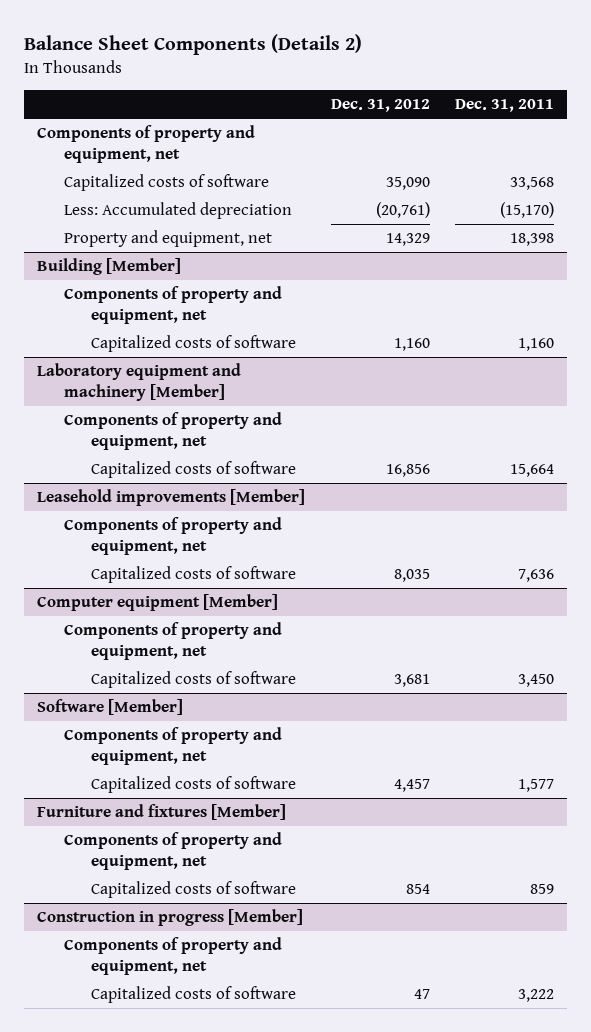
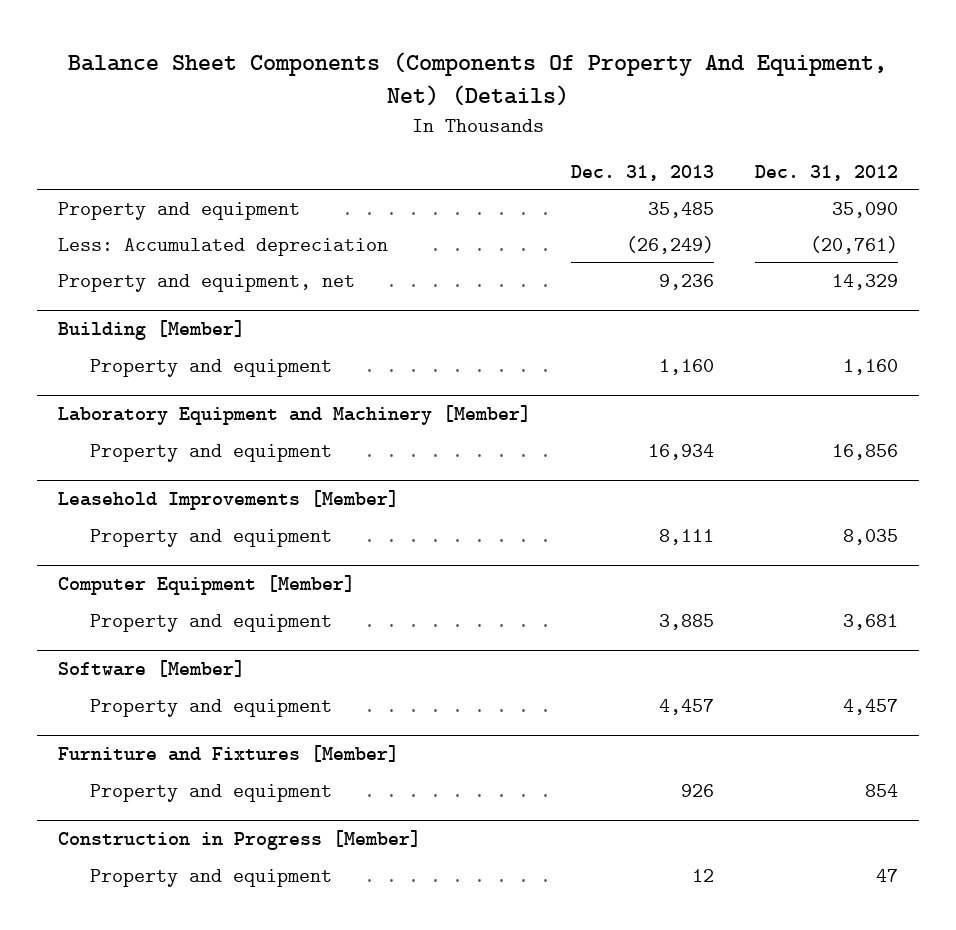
[24,34,363,56] Balance Sheet Components (Details 2) -> [67,52,887,107] Balance Sheet Components (Components Of Property And Equipment, Net) (Details)
[455,99,555,113] Dec. 31, 2011 -> none
none -> [571,164,715,181] Dec. 31, 2013
[37,125,256,164] Components of property and equipment, net -> none
[63,174,269,192] Capitalized costs of software -> [57,201,300,220] Property and equipment
[63,286,282,325] Components of property and equipment, net -> none
[63,412,282,451] Components of property and equipment, net -> none
[63,517,282,556] Components of property and equipment, net -> none
[63,622,282,661] Components of property and equipment, net -> none
[90,335,296,353] Capitalized costs of software -> [89,358,332,377] Property and equipment
[37,363,242,402] Laboratory equipment and machinery [Member] -> [57,405,531,426] Laboratory Equipment and Machinery [Member]
[90,461,296,479] Capitalized costs of software -> [89,443,332,462] Property and equipment
[37,489,306,507] Leasehold improvements [Member] -> [57,490,399,511] Leasehold Improvements [Member]
[90,566,296,584] Capitalized costs of software -> [89,528,332,547] Property and equipment
[37,594,279,612] Computer equipment [Member] -> [57,575,355,596] Computer Equipment [Member]
[90,671,296,689] Capitalized costs of software -> [89,613,332,632] Property and equipment
[63,727,282,766] Components of property and equipment, net -> none
[63,832,282,871] Components of property and equipment, net -> none
[63,937,282,976] Components of property and equipment, net -> none
[90,776,296,794] Capitalized costs of software -> [89,698,332,717] Property and equipment
[37,804,287,821] Furniture and fixtures [Member] -> [57,745,399,763] Furniture and Fixtures [Member]
[90,881,296,899] Capitalized costs of software -> [89,783,332,802] Property and equipment
[37,909,304,927] Construction in progress [Member] -> [57,830,421,851] Construction in Progress [Member]
[90,986,296,1004] Capitalized costs of software -> [89,868,332,887] Property and equipment

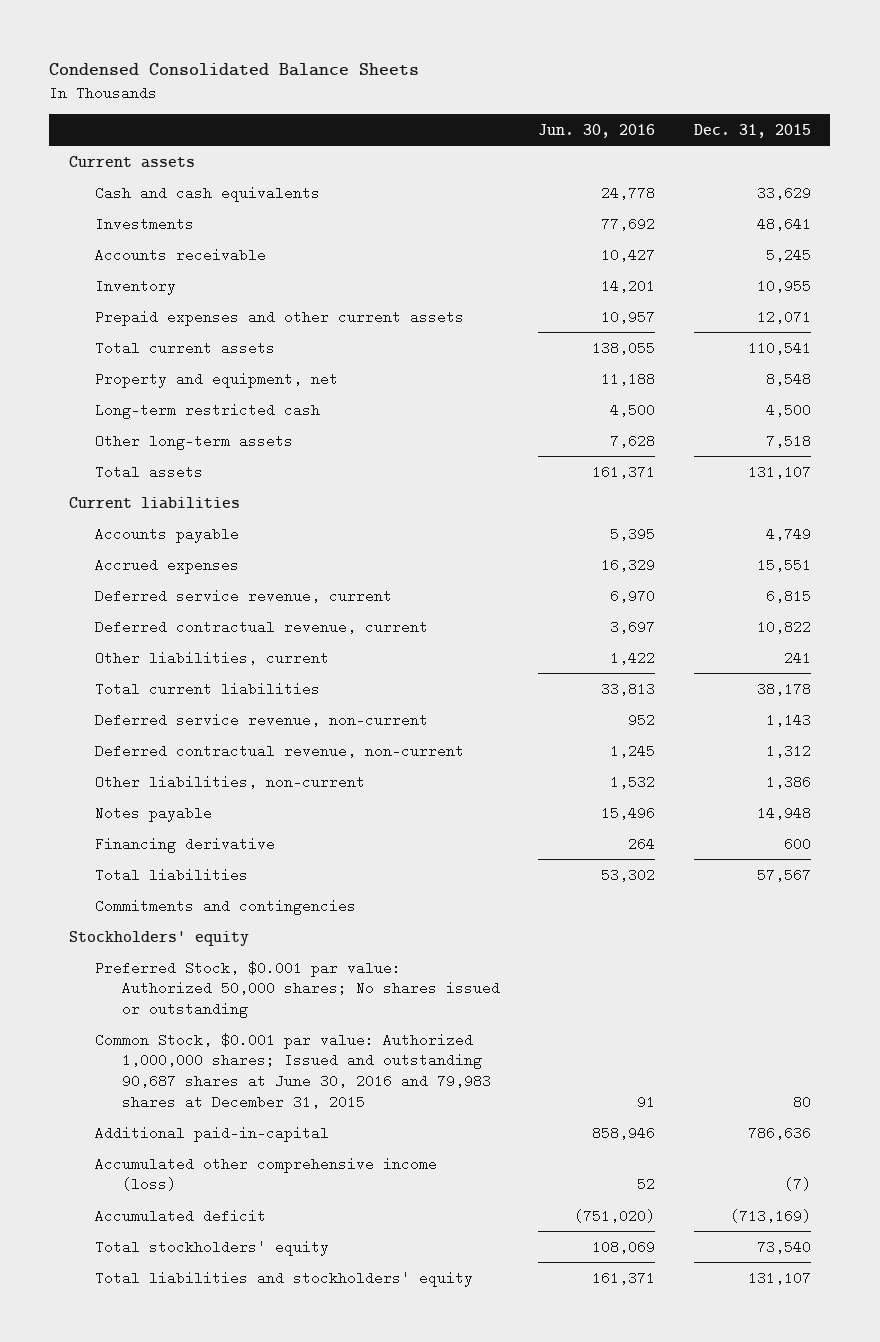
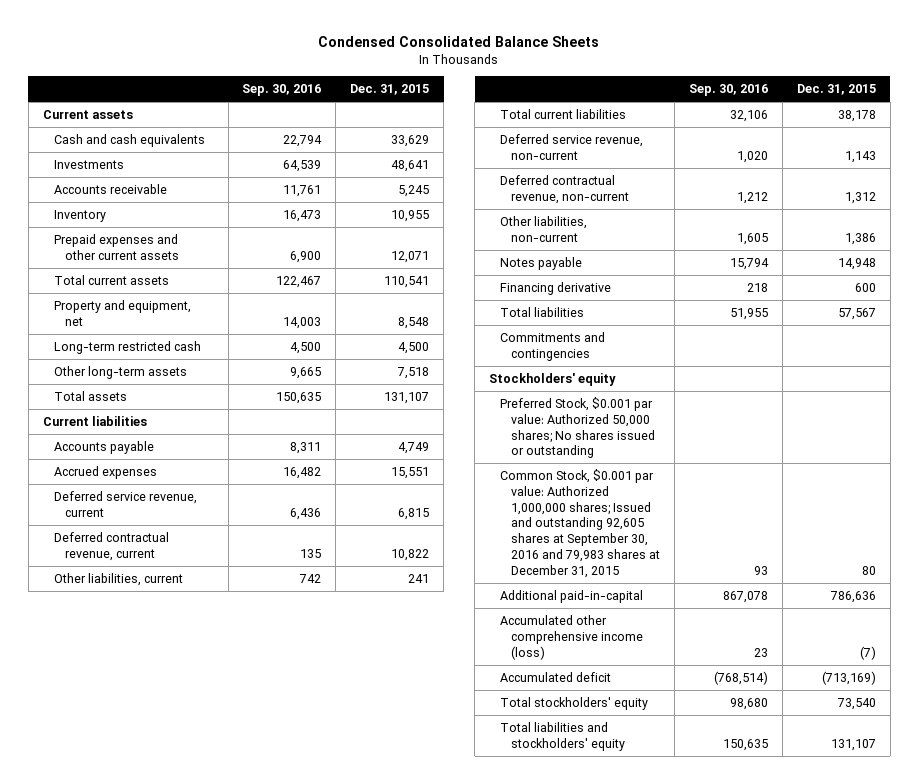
[538,123,656,138] Jun. 30, 2016 -> none
none -> [242,84,322,97] Sep. 30, 2016
[95,1032,491,1109] Common Stock, $0.001 par value: Authorized 1,000,000 shares; Issued and outstanding 90,687 shares at June 30, 2016 and 79,983 shares at December 31, 2015 -> [499,468,660,578] Common Stock, $0.001 par value: Authorized 1,000,000 shares; Issued and outstanding 92,605 shares at September 30, 2016 and 79,983 shares at December 31, 2015

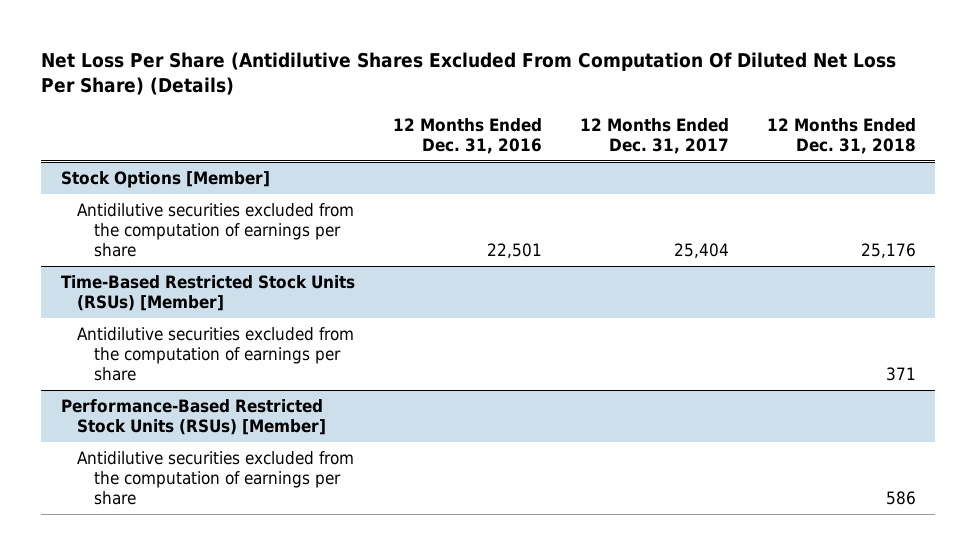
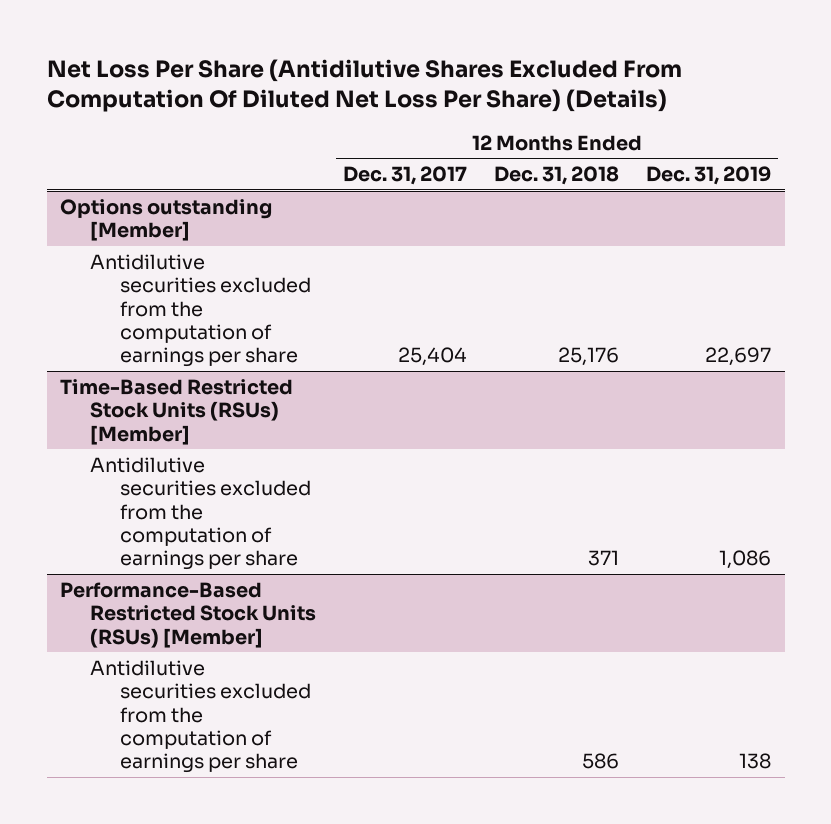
[392,117,542,154] 12 Months Ended Dec. 31, 2016 -> none
none -> [646,166,772,186] Dec. 31, 2019
[60,171,270,189] Stock Options [Member] -> [60,198,273,242] Options outstanding [Member]

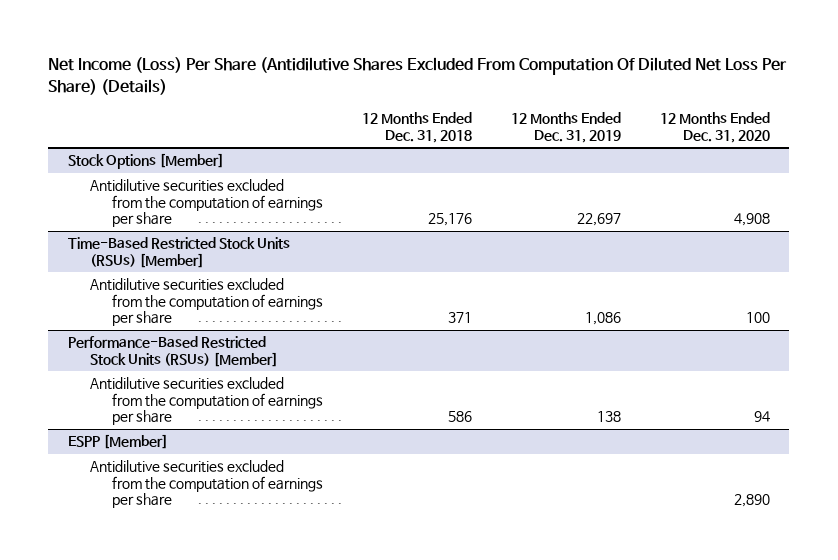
[46,58,682,113] Net Loss Per Share (Antidilutive Shares Excluded From Computation Of Diluted Net Loss Per Share) (Details) -> [48,57,788,95] Net Income (Loss) Per Share (Antidilutive Shares Excluded From Computation Of Diluted Net Loss Per Share) (Details)
[343,166,468,186] Dec. 31, 2017 -> none
none -> [659,112,770,143] 12 Months Ended Dec. 31, 2020
[60,198,273,242] Options outstanding [Member] -> [67,153,224,170] Stock Options [Member]
none -> [67,434,168,450] ESPP [Member]
none -> [89,460,323,509] Antidilutive securities excluded from the computation of earnings per share

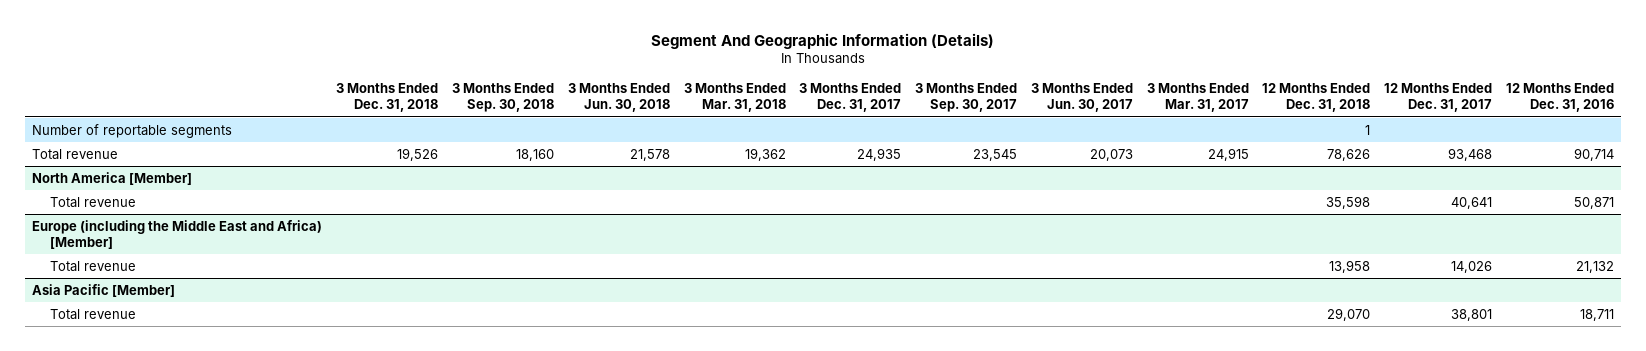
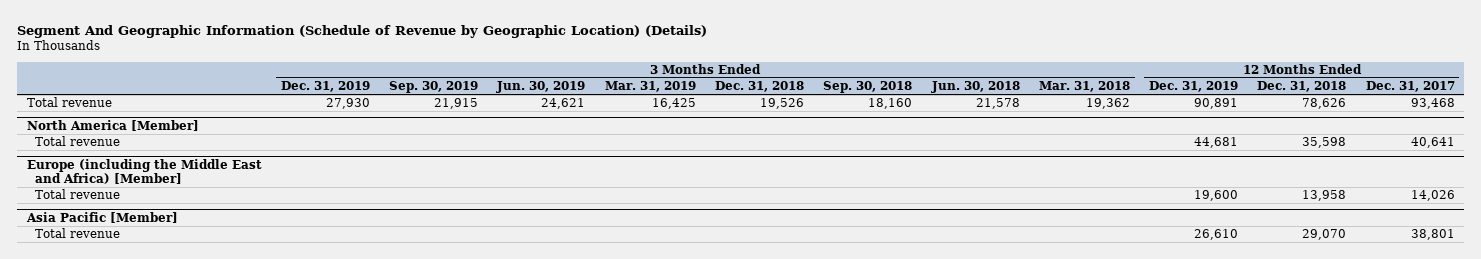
[651,32,995,49] Segment And Geographic Information (Details) -> [16,24,707,38] Segment And Geographic Information (Schedule of Revenue by Geographic Location) (Details)
[799,83,902,113] 3 Months Ended Dec. 31, 2017 -> none
[915,83,1018,113] 3 Months Ended Sep. 30, 2017 -> none
[1030,83,1133,113] 3 Months Ended Jun. 30, 2017 -> none
[1146,83,1249,113] 3 Months Ended Mar. 31, 2017 -> none
[1506,83,1615,113] 12 Months Ended Dec. 31, 2016 -> none
none -> [280,81,370,93] Dec. 31, 2019
none -> [389,81,479,94] Sep. 30, 2019
none -> [496,81,586,94] Jun. 30, 2019
none -> [604,81,696,93] Mar. 31, 2019
none -> [1149,81,1239,93] Dec. 31, 2019
[32,123,233,138] Number of reportable segments -> none

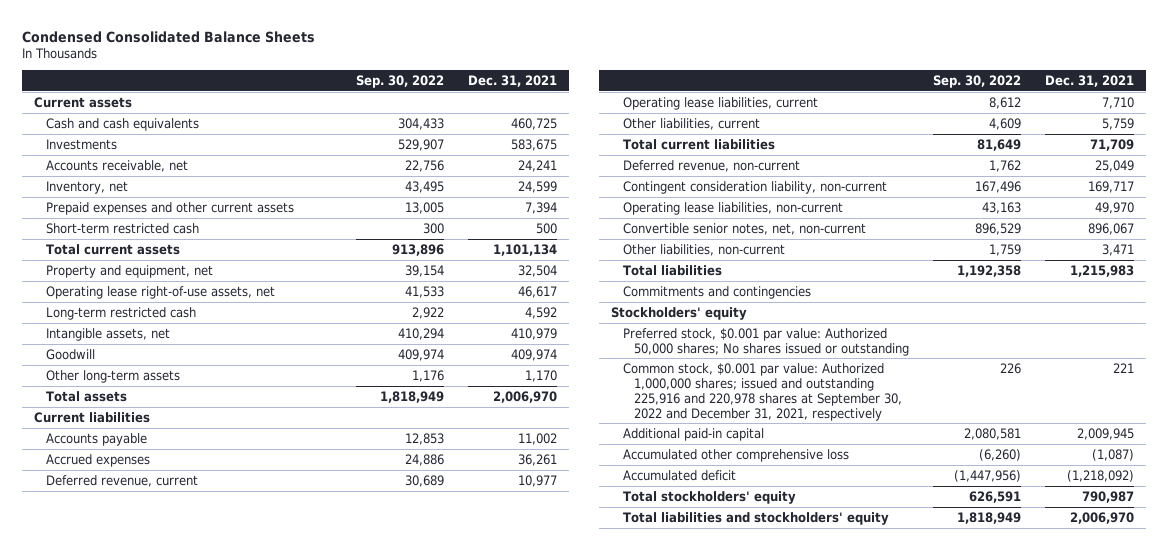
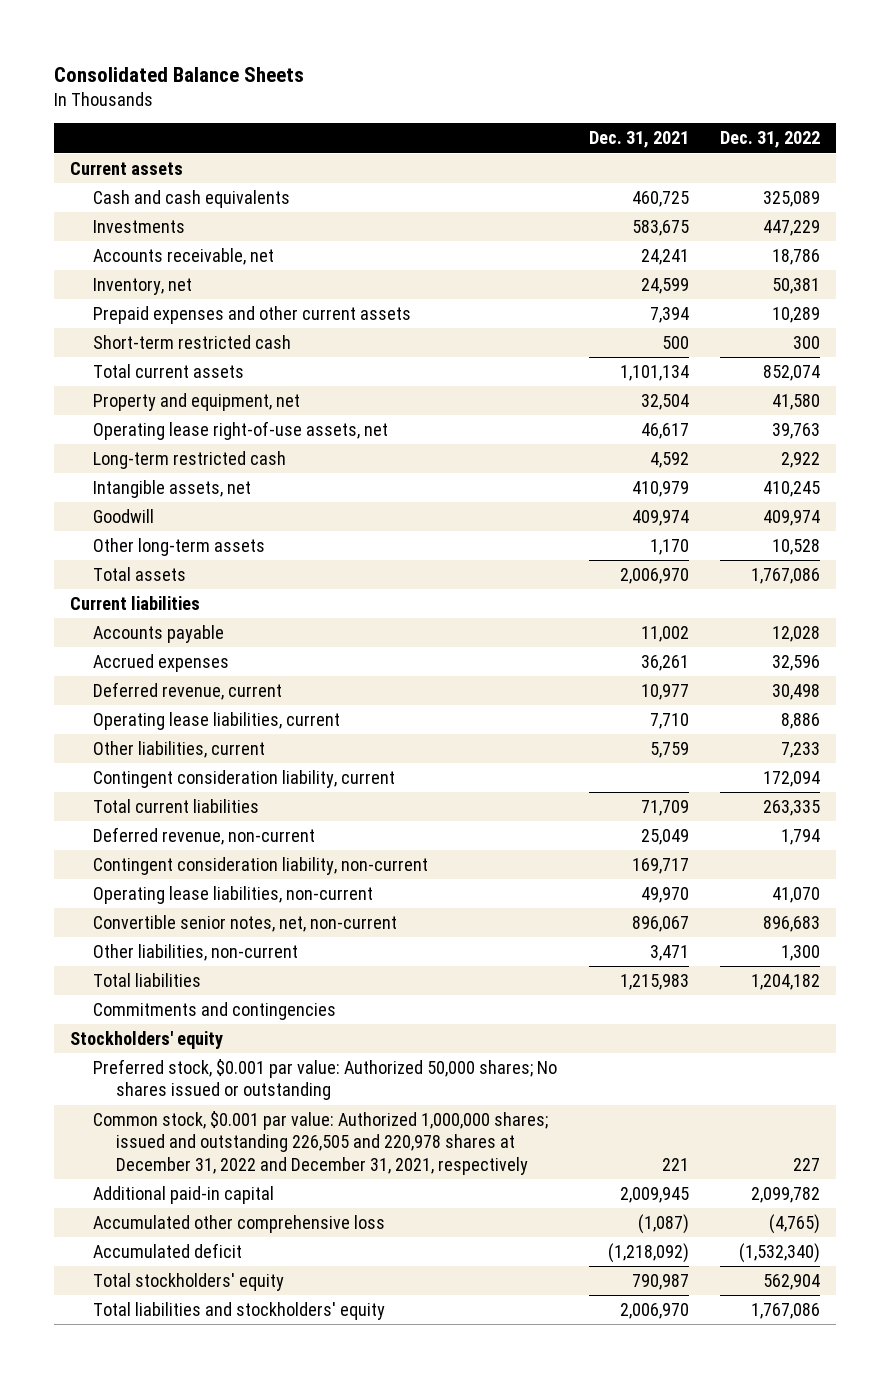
[22,30,316,43] Condensed Consolidated Balance Sheets -> [53,66,304,82] Consolidated Balance Sheets
[355,75,444,89] Sep. 30, 2022 -> none
none -> [720,131,821,149] Dec. 31, 2022
none -> [92,769,395,788] Contingent consideration liability, current
[622,362,903,421] Common stock, $0.001 par value: Authorized 1,000,000 shares; issued and outstanding 225,916 and 220,978 shares at September 30, 2022 and December 31, 2021, respectively -> [92,1110,548,1175] Common stock, $0.001 par value: Authorized 1,000,000 shares; issued and outstanding 226,505 and 220,978 shares at December 31, 2022 and December 31, 2021, respectively

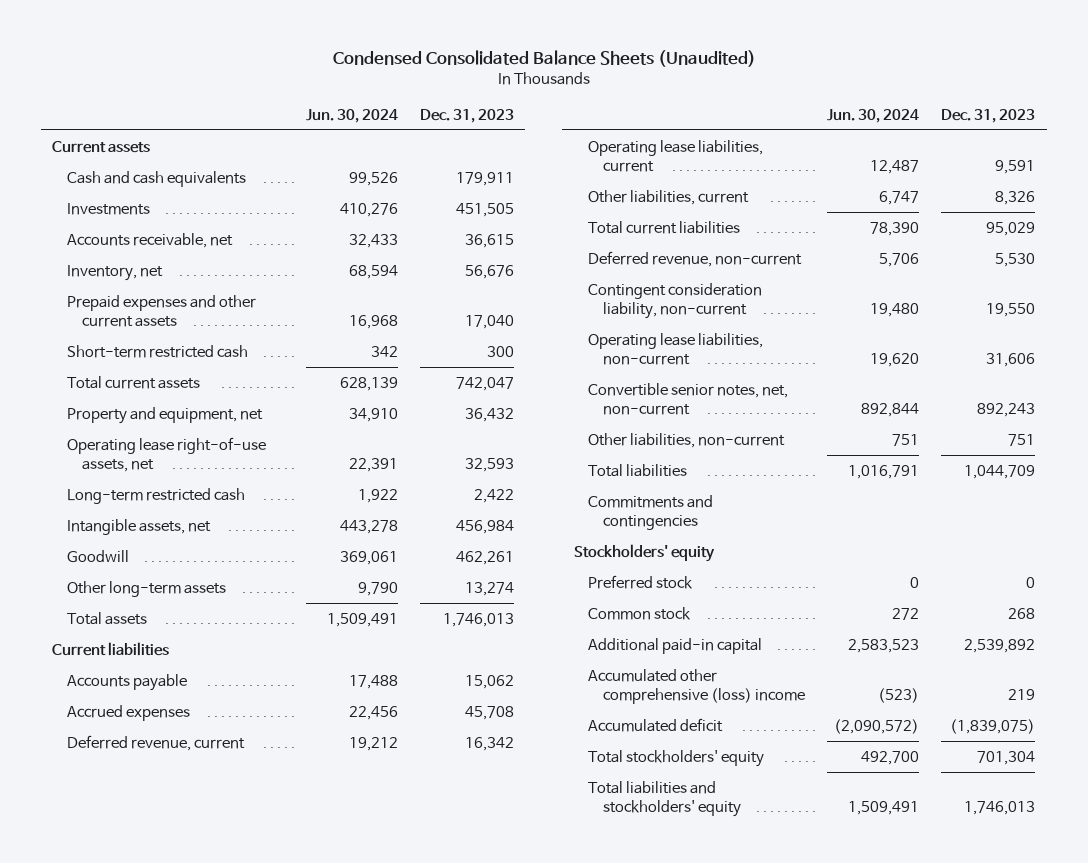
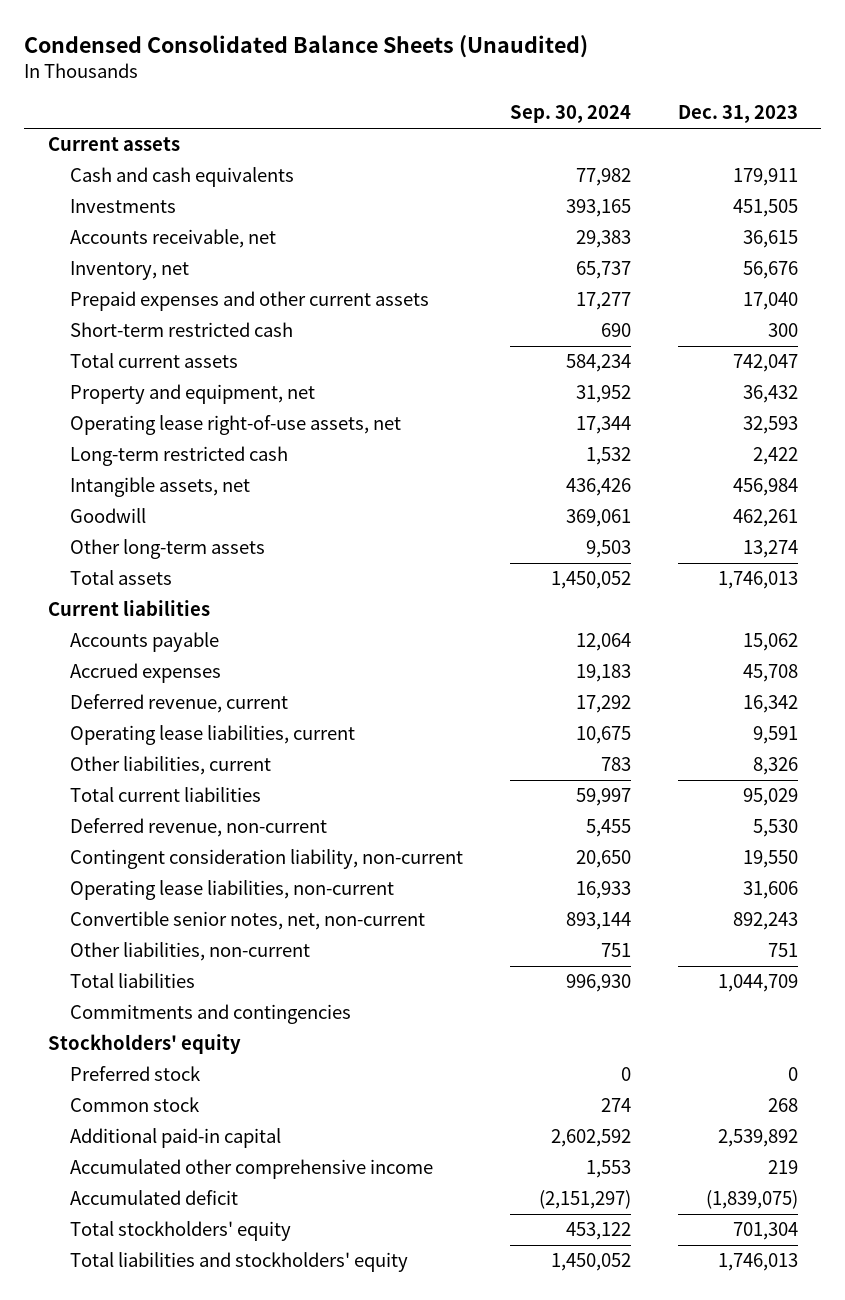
[305,108,398,123] Jun. 30, 2024 -> none
none -> [509,105,631,124] Sep. 30, 2024
[588,668,805,704] Accumulated other comprehensive (loss) income -> [69,1159,433,1180] Accumulated other comprehensive income

